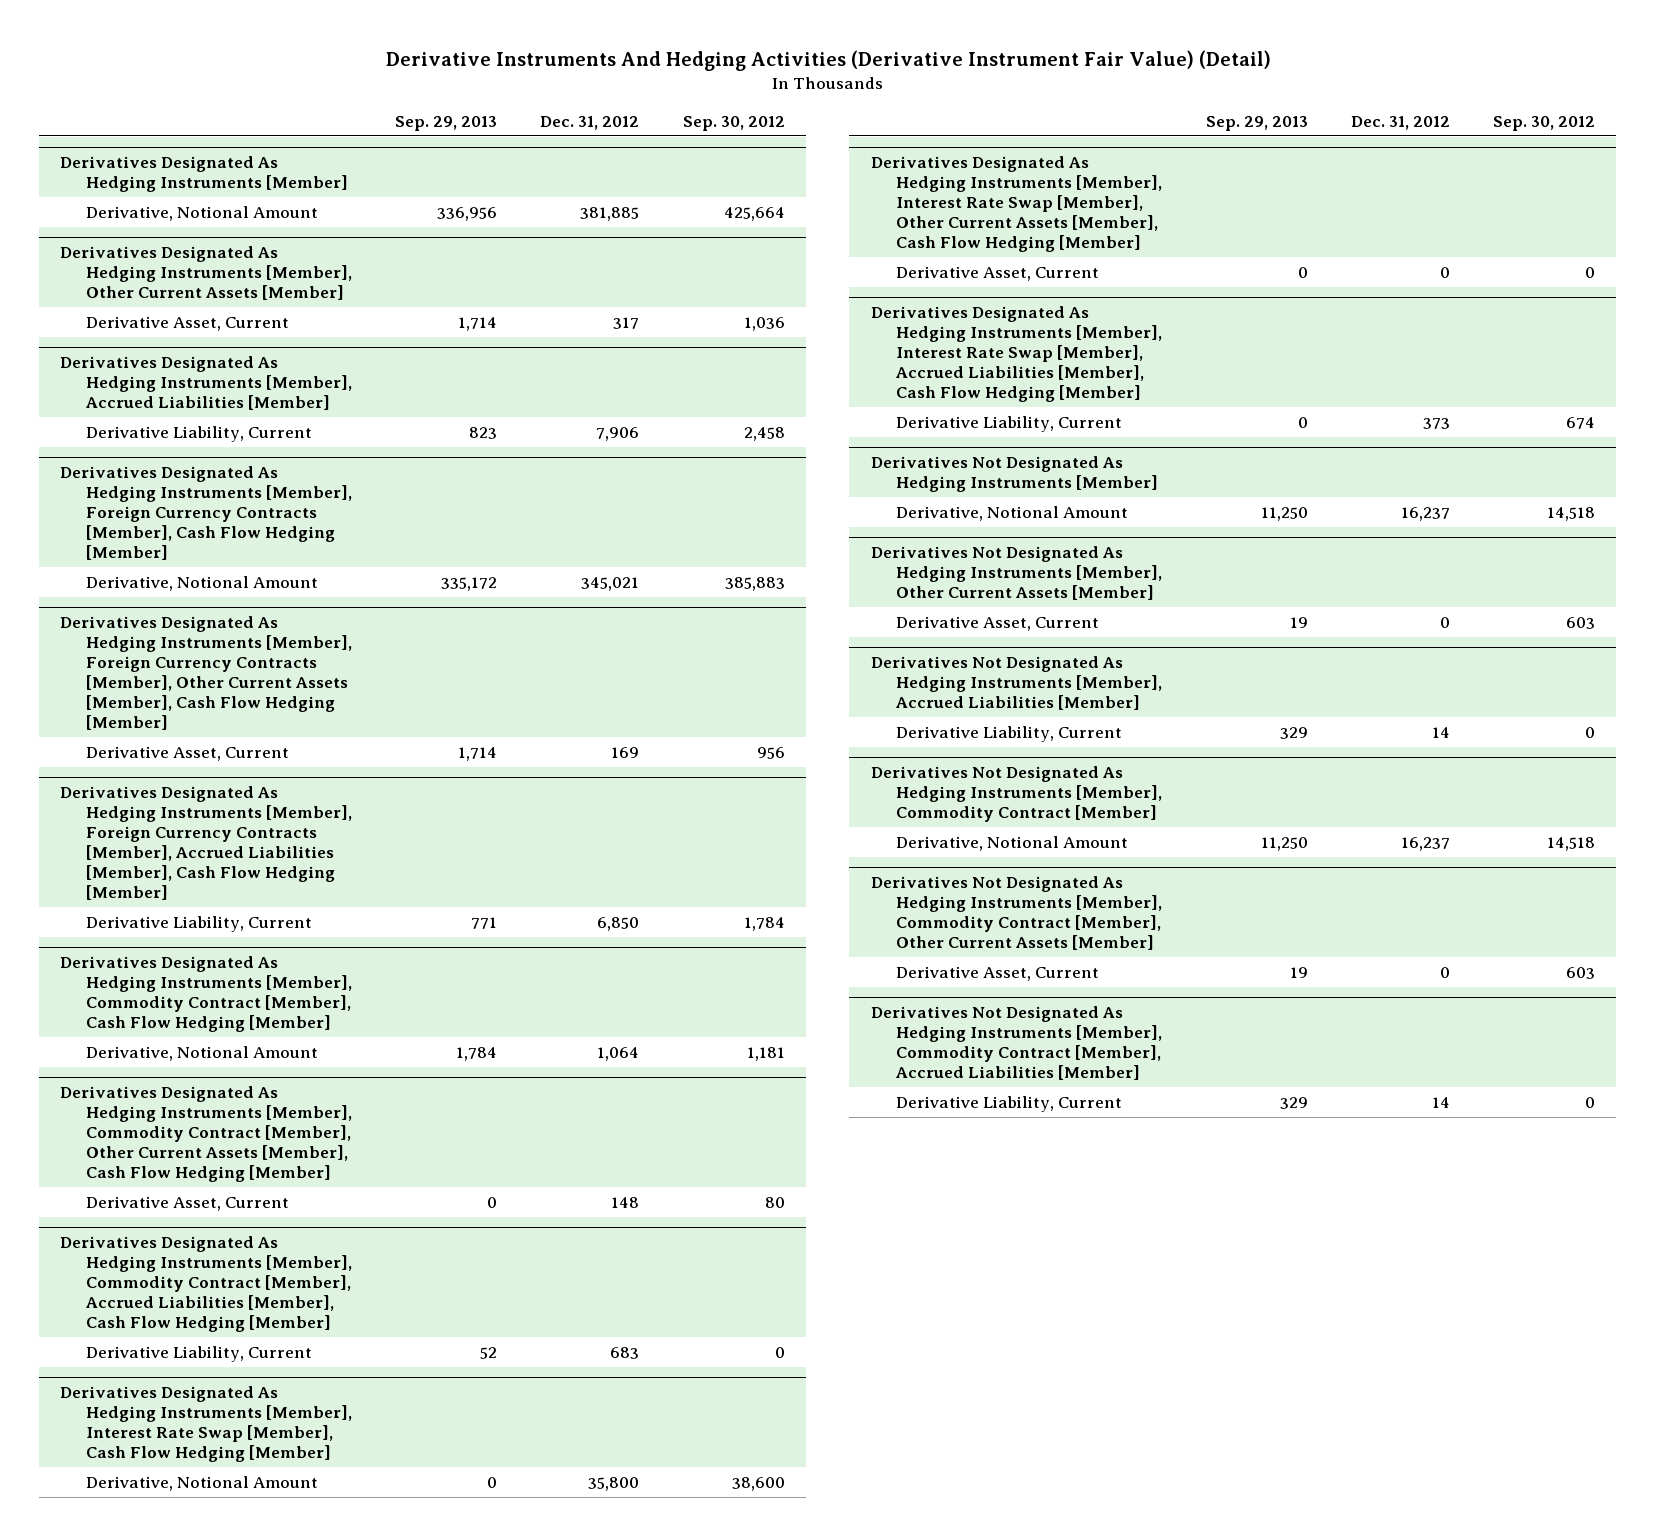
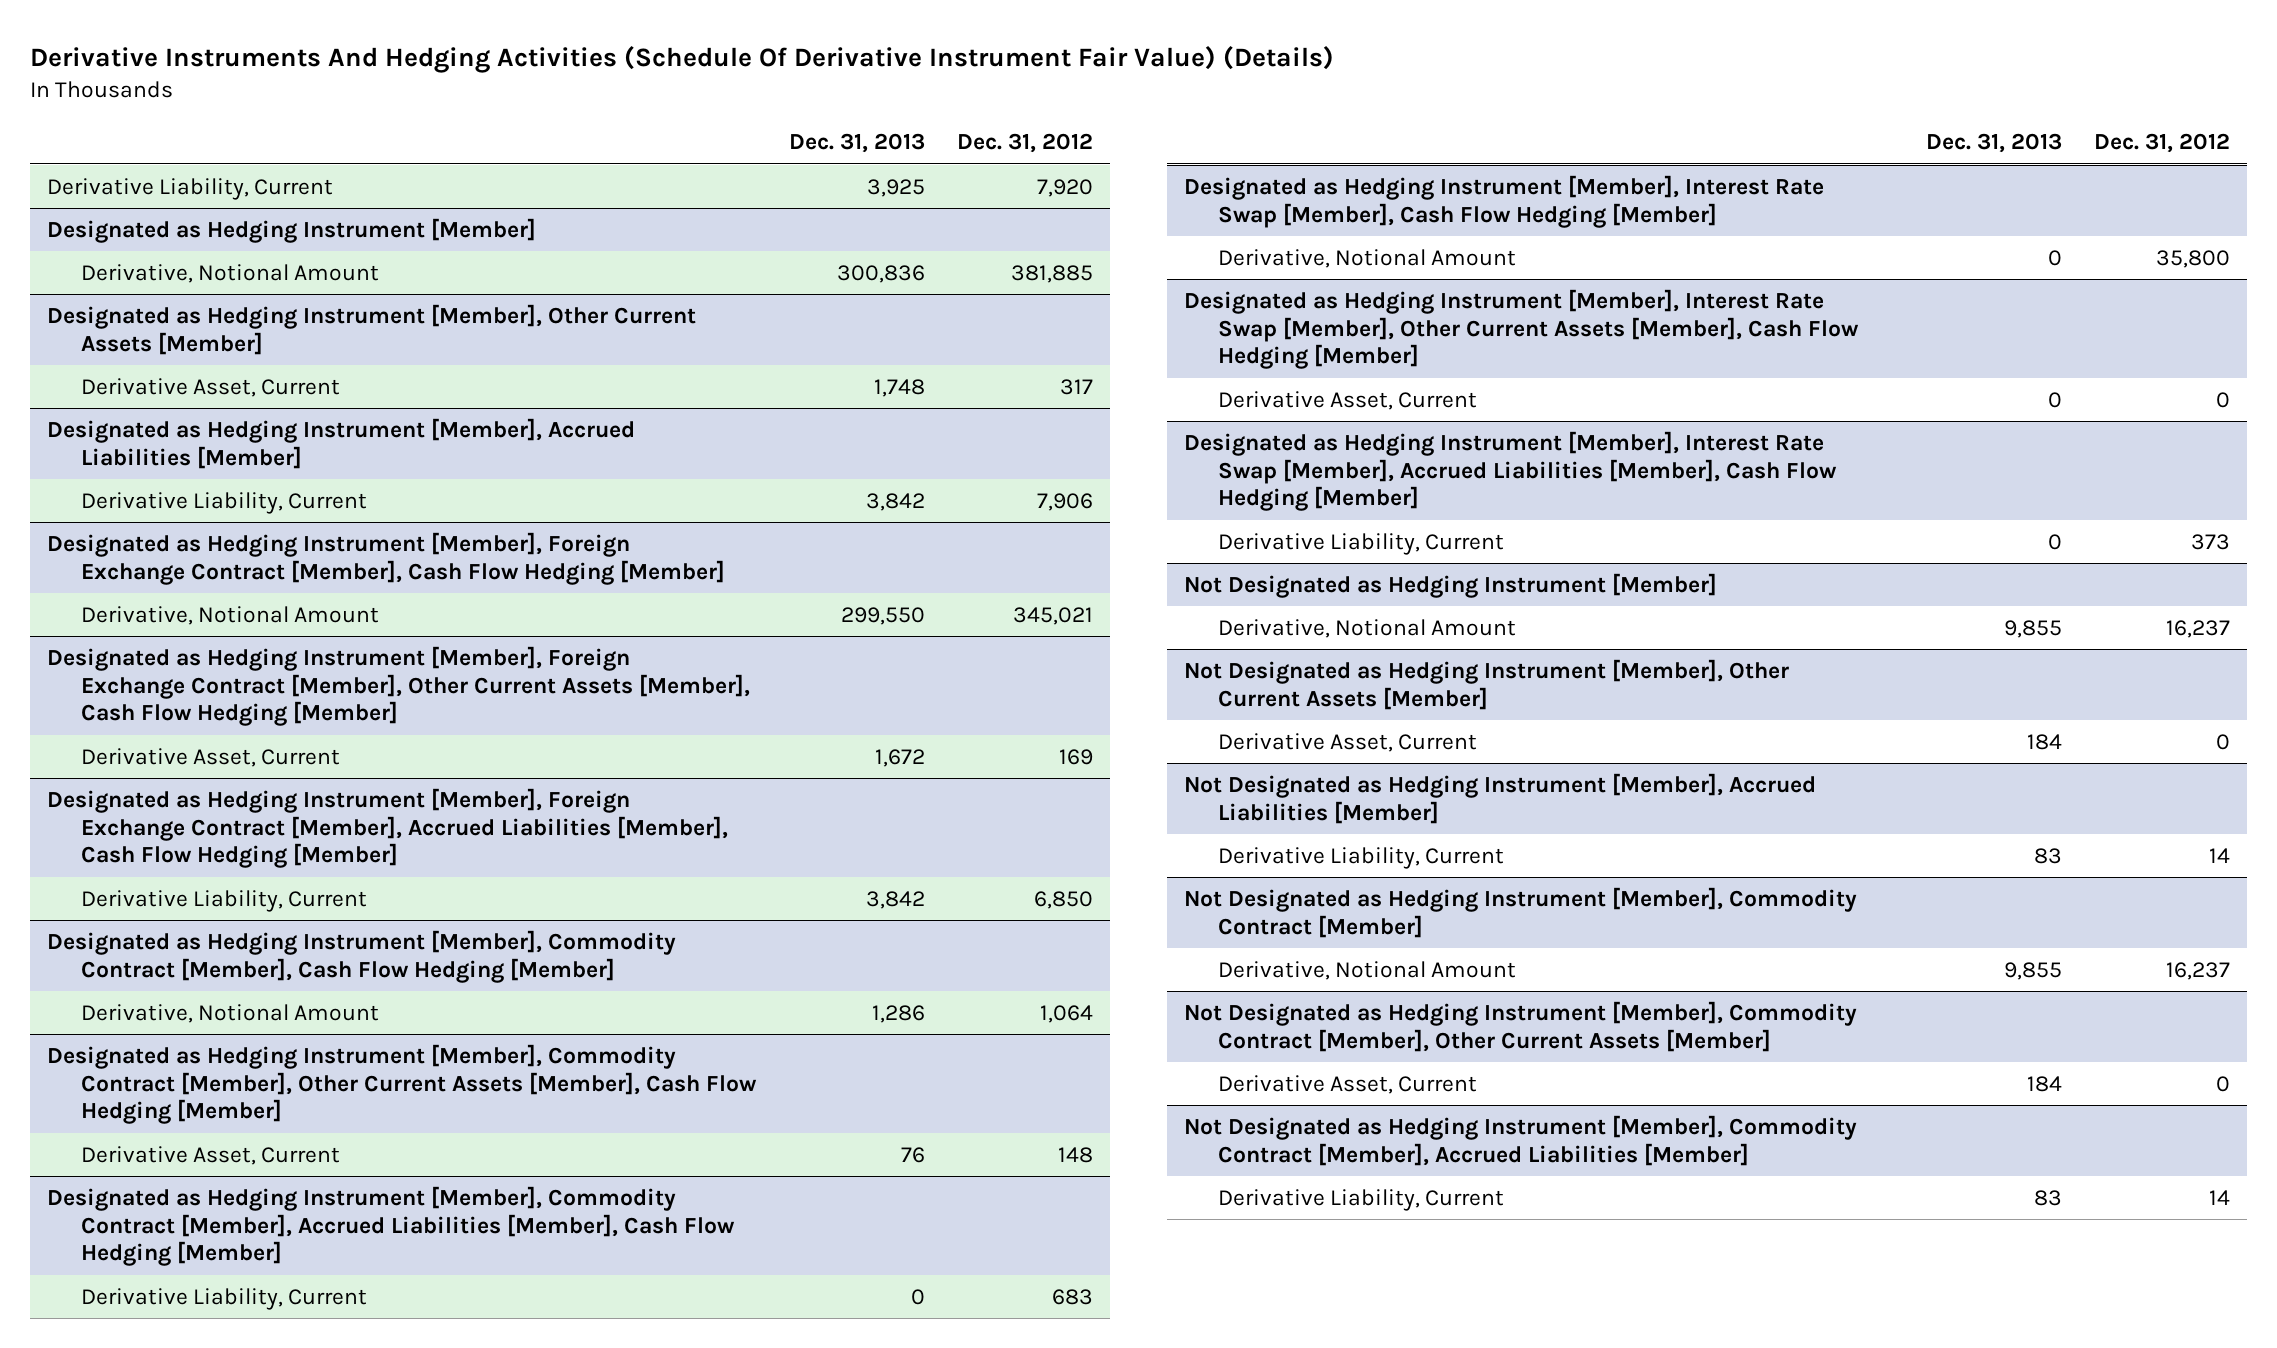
[385,49,1271,71] Derivative Instruments And Hedging Activities (Derivative Instrument Fair Value) (Detail) -> [30,46,1335,74] Derivative Instruments And Hedging Activities (Schedule Of Derivative Instrument Fair Value) (Details)
[395,115,498,131] Sep. 29, 2013 -> none
[682,115,785,131] Sep. 30, 2012 -> none
none -> [788,133,925,154] Dec. 31, 2013
none -> [46,177,333,200] Derivative Liability, Current
[60,155,349,192] Derivatives Designated As Hedging Instruments [Member] -> [46,217,536,243] Designated as Hedging Instrument [Member]
[60,245,353,300] Derivatives Designated As Hedging Instruments [Member], Other Current Assets [Member] -> [46,303,696,355] Designated as Hedging Instrument [Member], Other Current Assets [Member]
[60,355,353,410] Derivatives Designated As Hedging Instruments [Member], Accrued Liabilities [Member] -> [46,417,635,469] Designated as Hedging Instrument [Member], Accrued Liabilities [Member]
[60,465,353,561] Derivatives Designated As Hedging Instruments [Member], Foreign Currency Contracts [Member], Cash Flow Hedging [Member] -> [46,531,725,585] Designated as Hedging Instrument [Member], Foreign Exchange Contract [Member], Cash Flow Hedging [Member]
[60,615,353,731] Derivatives Designated As Hedging Instruments [Member], Foreign Currency Contracts [Member], Other Current Assets [Member], Cash Flow Hedging [Member] -> [46,645,750,727] Designated as Hedging Instrument [Member], Foreign Exchange Contract [Member], Other Current Assets [Member], Cash Flow Hedging [Member]
[60,785,353,901] Derivatives Designated As Hedging Instruments [Member], Foreign Currency Contracts [Member], Accrued Liabilities [Member], Cash Flow Hedging [Member] -> [46,787,728,869] Designated as Hedging Instrument [Member], Foreign Exchange Contract [Member], Accrued Liabilities [Member], Cash Flow Hedging [Member]
[60,955,353,1033] Derivatives Designated As Hedging Instruments [Member], Commodity Contract [Member], Cash Flow Hedging [Member] -> [46,929,676,983] Designated as Hedging Instrument [Member], Commodity Contract [Member], Cash Flow Hedging [Member]
[60,1085,353,1183] Derivatives Designated As Hedging Instruments [Member], Commodity Contract [Member], Other Current Assets [Member], Cash Flow Hedging [Member] -> [46,1043,757,1125] Designated as Hedging Instrument [Member], Commodity Contract [Member], Other Current Assets [Member], Cash Flow Hedging [Member]
[60,1235,353,1333] Derivatives Designated As Hedging Instruments [Member], Commodity Contract [Member], Accrued Liabilities [Member], Cash Flow Hedging [Member] -> [46,1185,735,1267] Designated as Hedging Instrument [Member], Commodity Contract [Member], Accrued Liabilities [Member], Cash Flow Hedging [Member]
[60,1385,353,1463] Derivatives Designated As Hedging Instruments [Member], Interest Rate Swap [Member], Cash Flow Hedging [Member] -> [1183,174,1824,228] Designated as Hedging Instrument [Member], Interest Rate Swap [Member], Cash Flow Hedging [Member]
[870,155,1163,253] Derivatives Designated As Hedging Instruments [Member], Interest Rate Swap [Member], Other Current Assets [Member], Cash Flow Hedging [Member] -> [1183,288,1859,370] Designated as Hedging Instrument [Member], Interest Rate Swap [Member], Other Current Assets [Member], Cash Flow Hedging [Member]
[870,305,1163,403] Derivatives Designated As Hedging Instruments [Member], Interest Rate Swap [Member], Accrued Liabilities [Member], Cash Flow Hedging [Member] -> [1183,430,1837,512] Designated as Hedging Instrument [Member], Interest Rate Swap [Member], Accrued Liabilities [Member], Cash Flow Hedging [Member]
[870,455,1159,492] Derivatives Not Designated As Hedging Instruments [Member] -> [1183,572,1717,598] Not Designated as Hedging Instrument [Member]
[870,545,1163,600] Derivatives Not Designated As Hedging Instruments [Member], Other Current Assets [Member] -> [1183,658,1789,710] Not Designated as Hedging Instrument [Member], Other Current Assets [Member]
[870,655,1163,710] Derivatives Not Designated As Hedging Instruments [Member], Accrued Liabilities [Member] -> [1183,772,1816,824] Not Designated as Hedging Instrument [Member], Accrued Liabilities [Member]
[870,765,1163,822] Derivatives Not Designated As Hedging Instruments [Member], Commodity Contract [Member] -> [1183,886,1857,938] Not Designated as Hedging Instrument [Member], Commodity Contract [Member]
[870,875,1163,951] Derivatives Not Designated As Hedging Instruments [Member], Commodity Contract [Member], Other Current Assets [Member] -> [1183,1000,1857,1052] Not Designated as Hedging Instrument [Member], Commodity Contract [Member], Other Current Assets [Member]
[870,1005,1163,1081] Derivatives Not Designated As Hedging Instruments [Member], Commodity Contract [Member], Accrued Liabilities [Member] -> [1183,1114,1857,1166] Not Designated as Hedging Instrument [Member], Commodity Contract [Member], Accrued Liabilities [Member]

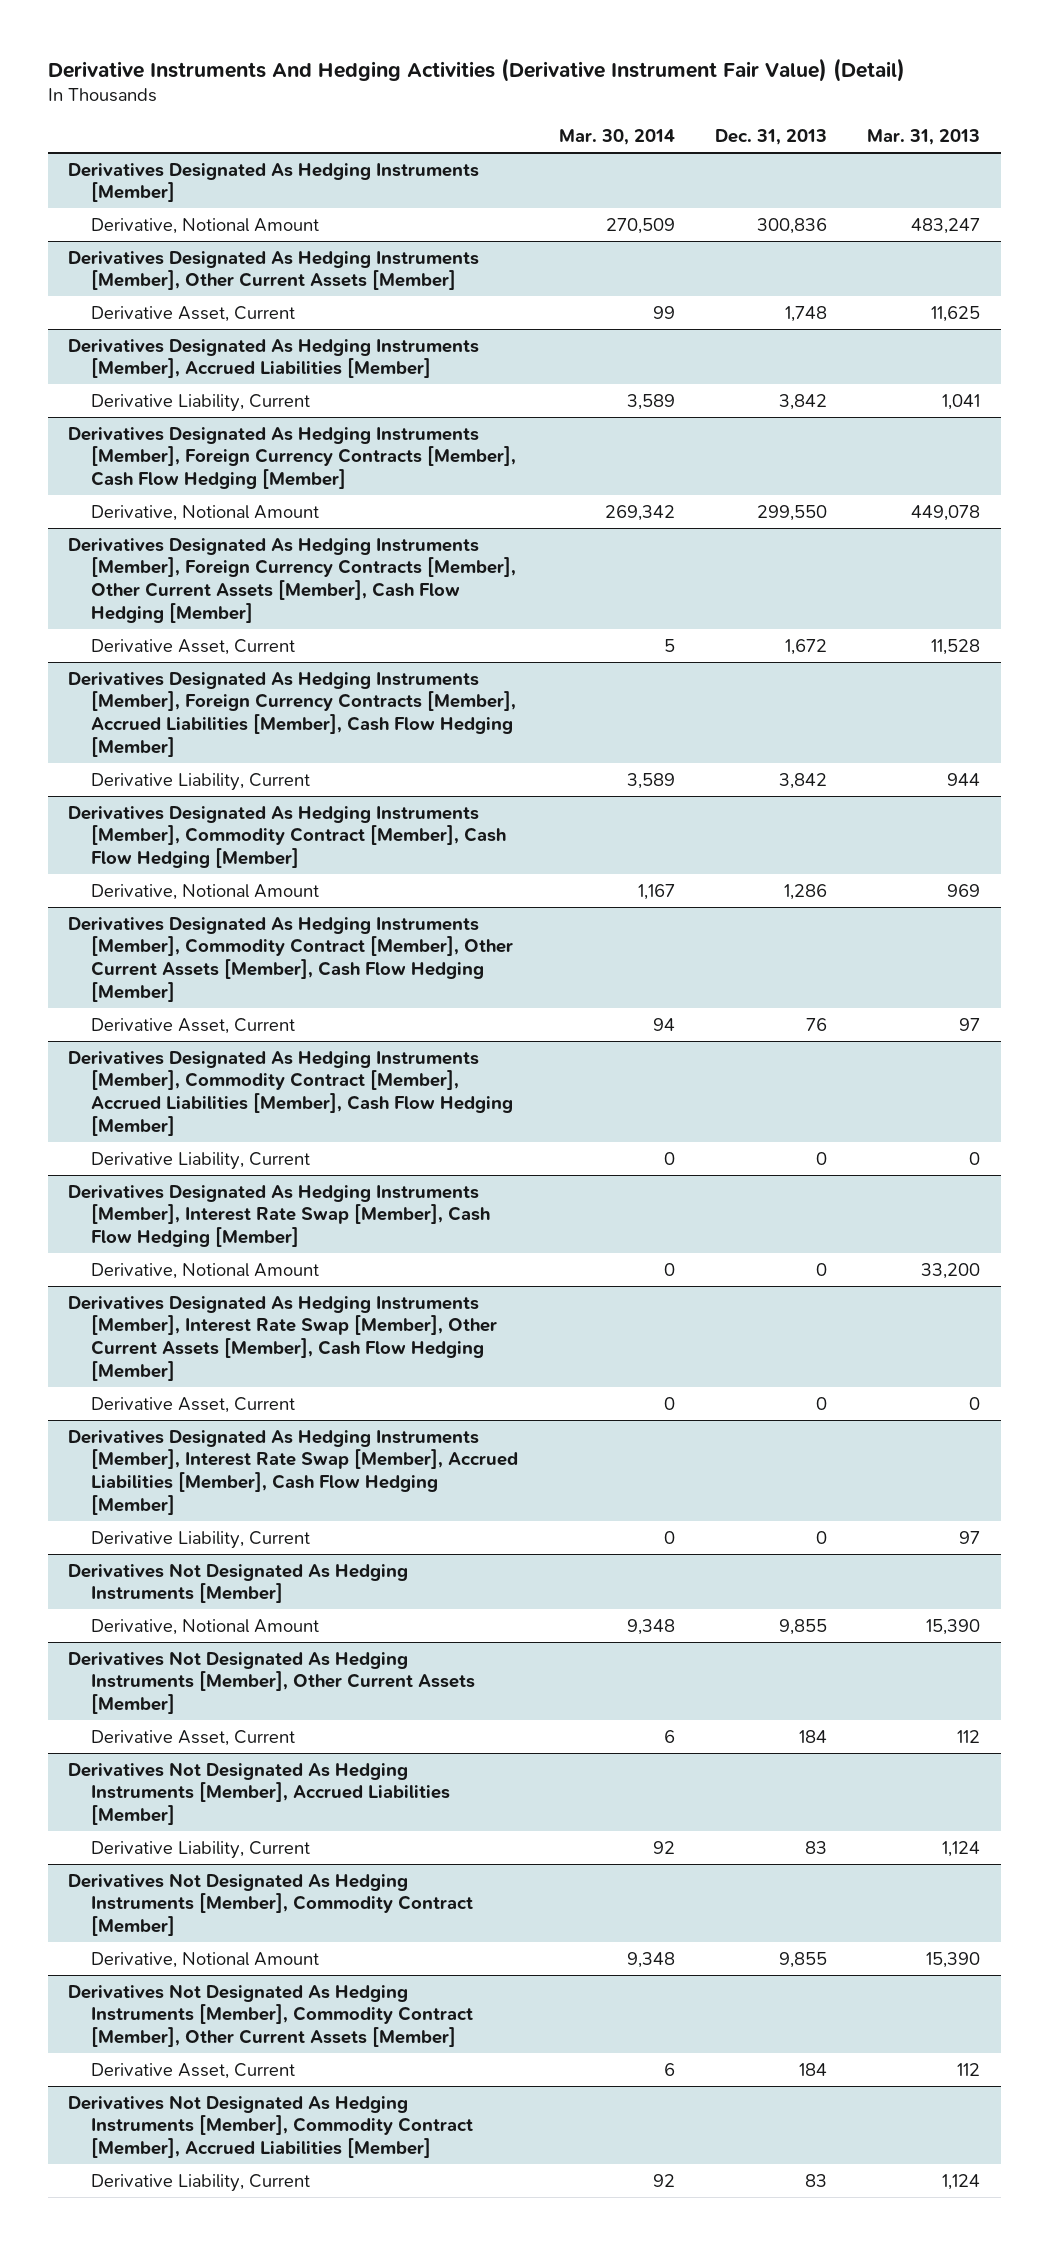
[30,46,1335,74] Derivative Instruments And Hedging Activities (Schedule Of Derivative Instrument Fair Value) (Details) -> [48,57,906,82] Derivative Instruments And Hedging Activities (Derivative Instrument Fair Value) (Detail)
[957,133,1094,154] Dec. 31, 2012 -> none
none -> [558,129,675,146] Mar. 30, 2014
none -> [867,129,981,146] Mar. 31, 2013
[46,177,333,200] Derivative Liability, Current -> none
[46,217,536,243] Designated as Hedging Instrument [Member] -> [68,162,480,203] Derivatives Designated As Hedging Instruments [Member]
[46,303,696,355] Designated as Hedging Instrument [Member], Other Current Assets [Member] -> [68,250,480,291] Derivatives Designated As Hedging Instruments [Member], Other Current Assets [Member]
[46,417,635,469] Designated as Hedging Instrument [Member], Accrued Liabilities [Member] -> [68,338,480,379] Derivatives Designated As Hedging Instruments [Member], Accrued Liabilities [Member]
[46,531,725,585] Designated as Hedging Instrument [Member], Foreign Exchange Contract [Member], Cash Flow Hedging [Member] -> [68,426,517,489] Derivatives Designated As Hedging Instruments [Member], Foreign Currency Contracts [Member], Cash Flow Hedging [Member]
[46,645,750,727] Designated as Hedging Instrument [Member], Foreign Exchange Contract [Member], Other Current Assets [Member], Cash Flow Hedging [Member] -> [68,537,517,623] Derivatives Designated As Hedging Instruments [Member], Foreign Currency Contracts [Member], Other Current Assets [Member], Cash Flow Hedging [Member]
[46,787,728,869] Designated as Hedging Instrument [Member], Foreign Exchange Contract [Member], Accrued Liabilities [Member], Cash Flow Hedging [Member] -> [68,671,517,757] Derivatives Designated As Hedging Instruments [Member], Foreign Currency Contracts [Member], Accrued Liabilities [Member], Cash Flow Hedging [Member]
[46,929,676,983] Designated as Hedging Instrument [Member], Commodity Contract [Member], Cash Flow Hedging [Member] -> [68,805,507,868] Derivatives Designated As Hedging Instruments [Member], Commodity Contract [Member], Cash Flow Hedging [Member]
[46,1043,757,1125] Designated as Hedging Instrument [Member], Commodity Contract [Member], Other Current Assets [Member], Cash Flow Hedging [Member] -> [68,916,514,1002] Derivatives Designated As Hedging Instruments [Member], Commodity Contract [Member], Other Current Assets [Member], Cash Flow Hedging [Member]
[46,1185,735,1267] Designated as Hedging Instrument [Member], Commodity Contract [Member], Accrued Liabilities [Member], Cash Flow Hedging [Member] -> [68,1050,514,1136] Derivatives Designated As Hedging Instruments [Member], Commodity Contract [Member], Accrued Liabilities [Member], Cash Flow Hedging [Member]
[1183,174,1824,228] Designated as Hedging Instrument [Member], Interest Rate Swap [Member], Cash Flow Hedging [Member] -> [68,1184,491,1247] Derivatives Designated As Hedging Instruments [Member], Interest Rate Swap [Member], Cash Flow Hedging [Member]
[1183,288,1859,370] Designated as Hedging Instrument [Member], Interest Rate Swap [Member], Other Current Assets [Member], Cash Flow Hedging [Member] -> [68,1295,498,1381] Derivatives Designated As Hedging Instruments [Member], Interest Rate Swap [Member], Other Current Assets [Member], Cash Flow Hedging [Member]
[1183,430,1837,512] Designated as Hedging Instrument [Member], Interest Rate Swap [Member], Accrued Liabilities [Member], Cash Flow Hedging [Member] -> [68,1429,519,1515] Derivatives Designated As Hedging Instruments [Member], Interest Rate Swap [Member], Accrued Liabilities [Member], Cash Flow Hedging [Member]
[1183,572,1717,598] Not Designated as Hedging Instrument [Member] -> [68,1562,409,1604] Derivatives Not Designated As Hedging Instruments [Member]
[1183,658,1789,710] Not Designated as Hedging Instrument [Member], Other Current Assets [Member] -> [68,1650,476,1714] Derivatives Not Designated As Hedging Instruments [Member], Other Current Assets [Member]
[1183,772,1816,824] Not Designated as Hedging Instrument [Member], Accrued Liabilities [Member] -> [68,1761,451,1825] Derivatives Not Designated As Hedging Instruments [Member], Accrued Liabilities [Member]
[1183,886,1857,938] Not Designated as Hedging Instrument [Member], Commodity Contract [Member] -> [68,1872,474,1936] Derivatives Not Designated As Hedging Instruments [Member], Commodity Contract [Member]
[1183,1000,1857,1052] Not Designated as Hedging Instrument [Member], Commodity Contract [Member], Other Current Assets [Member] -> [68,1983,474,2047] Derivatives Not Designated As Hedging Instruments [Member], Commodity Contract [Member], Other Current Assets [Member]
[1183,1114,1857,1166] Not Designated as Hedging Instrument [Member], Commodity Contract [Member], Accrued Liabilities [Member] -> [68,2094,474,2158] Derivatives Not Designated As Hedging Instruments [Member], Commodity Contract [Member], Accrued Liabilities [Member]

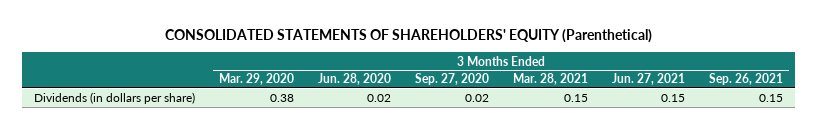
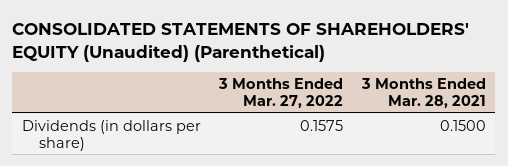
[164,29,652,44] CONSOLIDATED STATEMENTS OF SHAREHOLDERS' EQUITY (Parenthetical) -> [12,23,470,62] CONSOLIDATED STATEMENTS OF SHAREHOLDERS' EQUITY (Unaudited) (Parenthetical)
[218,73,294,86] Mar. 29, 2020 -> none
[317,73,391,86] Jun. 28, 2020 -> none
[415,73,490,86] Sep. 27, 2020 -> none
[612,73,686,86] Jun. 27, 2021 -> none
[709,73,784,86] Sep. 26, 2021 -> none
none -> [218,78,344,109] 3 Months Ended Mar. 27, 2022
[564,94,589,103] 0.15 -> [440,119,487,131] 0.1500

